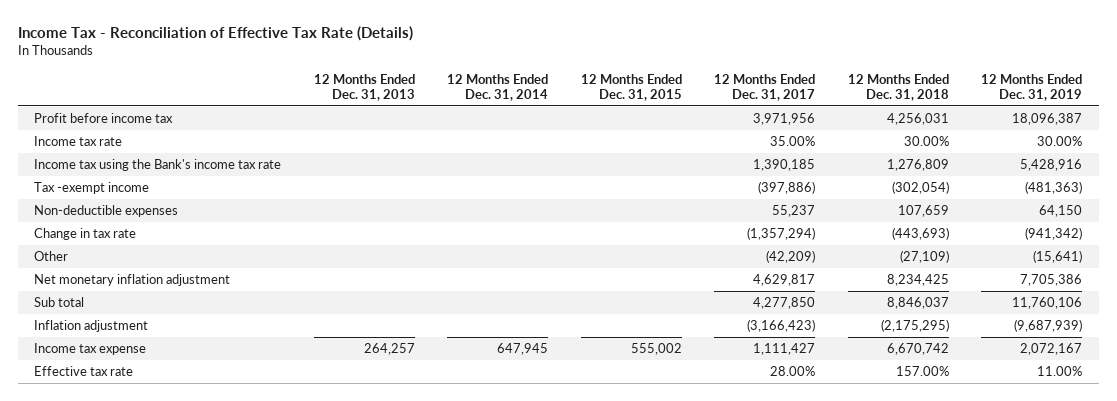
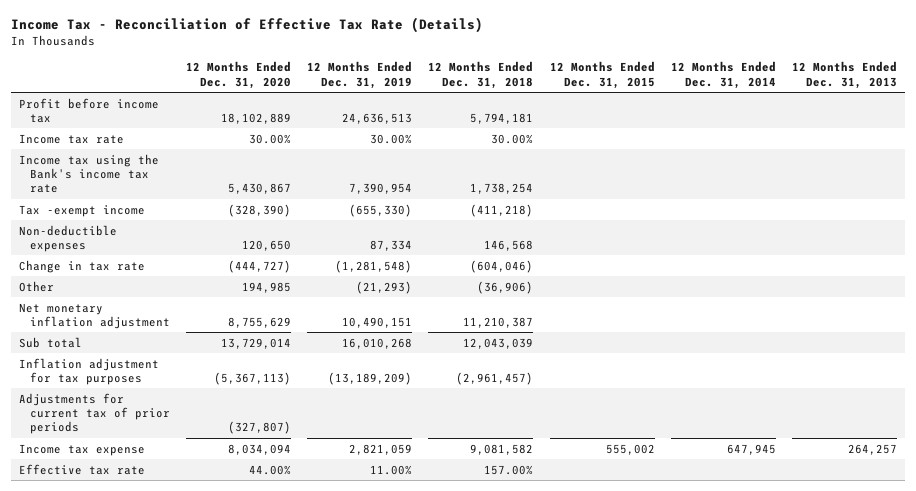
[714,73,816,101] 12 Months Ended Dec. 31, 2017 -> none
none -> [185,61,291,89] 12 Months Ended Dec. 31, 2020
[886,113,949,126] 4,256,031 -> [470,113,534,125] 5,794,181
[1012,113,1083,126] 18,096,387 -> [342,113,413,125] 24,636,513
[886,159,949,172] 1,276,809 -> [470,183,534,195] 1,738,254
[1020,159,1083,172] 5,428,916 -> [349,183,413,195] 7,390,954
[891,181,949,195] (302,054) -> [470,203,534,217] (411,218)
[1025,181,1083,195] (481,363) -> [349,203,413,217] (655,330)
[897,205,949,218] 107,659 -> [484,240,534,252] 146,568
[1039,205,1083,218] 64,150 -> [370,240,413,252] 87,334
[891,227,949,241] (443,693) -> [470,259,534,273] (604,046)
[1025,227,1083,241] (941,342) -> [335,259,413,273] (1,281,548)
[899,250,949,264] (27,109) -> [477,280,534,294] (36,906)
[1033,250,1083,264] (15,641) -> [356,280,413,294] (21,293)
[886,274,949,287] 8,234,425 -> [463,317,534,329] 11,210,387
[1020,274,1083,287] 7,705,386 -> [342,317,413,329] 10,490,151
[886,297,949,310] 8,846,037 -> [463,337,534,349] 12,043,039
[1012,297,1083,310] 11,760,106 -> [342,337,413,349] 16,010,268
[34,320,149,333] Inflation adjustment -> [19,357,160,386] Inflation adjustment for tax purposes
[880,319,949,333] (2,175,295) -> [456,372,534,386] (2,961,457)
[1014,319,1083,333] (9,687,939) -> [328,372,413,386] (13,189,209)
none -> [19,392,170,435] Adjustments for current tax of prior periods
[886,343,949,356] 6,670,742 -> [470,443,534,455] 9,081,582
[1020,343,1083,356] 2,072,167 -> [349,443,413,455] 2,821,059

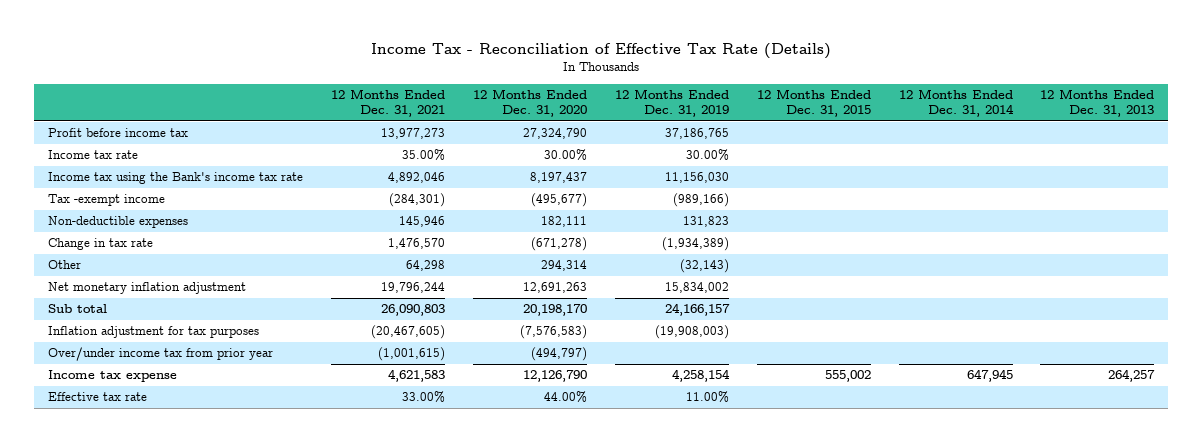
[428,61,534,89] 12 Months Ended Dec. 31, 2018 -> none
none -> [331,89,446,118] 12 Months Ended Dec. 31, 2021
[220,113,291,125] 18,102,889 -> [522,128,587,140] 27,324,790
[342,113,413,125] 24,636,513 -> [664,128,729,140] 37,186,765
[19,392,170,435] Adjustments for current tax of prior periods -> none
[227,183,291,195] 5,430,867 -> [529,172,587,184] 8,197,437
[349,183,413,195] 7,390,954 -> [664,172,729,184] 11,156,030
[227,203,291,217] (328,390) -> [530,193,587,208] (495,677)
[349,203,413,217] (655,330) -> [672,193,729,208] (989,166)
[241,240,291,252] 120,650 -> [540,216,587,228] 182,111
[370,240,413,252] 87,334 -> [682,216,729,228] 131,823
[227,259,291,273] (444,727) -> [530,237,587,252] (671,278)
[335,259,413,273] (1,281,548) -> [661,237,729,252] (1,934,389)
[241,281,291,293] 194,985 -> [540,260,587,272] 294,314
[356,280,413,294] (21,293) -> [679,259,729,274] (32,143)
[227,317,291,329] 8,755,629 -> [522,282,587,294] 12,691,263
[342,317,413,329] 10,490,151 -> [664,282,729,294] 15,834,002
[220,337,291,349] 13,729,014 -> [522,304,587,317] 20,198,170
[342,337,413,349] 16,010,268 -> [664,303,730,317] 24,166,157
[213,372,291,386] (5,367,113) -> [519,325,587,340] (7,576,583)
[328,372,413,386] (13,189,209) -> [654,325,729,340] (19,908,003)
none -> [48,347,274,362] Over/under income tax from prior year
[227,443,291,455] 8,034,094 -> [522,370,587,383] 12,126,790
[349,443,413,455] 2,821,059 -> [671,369,730,383] 4,258,154

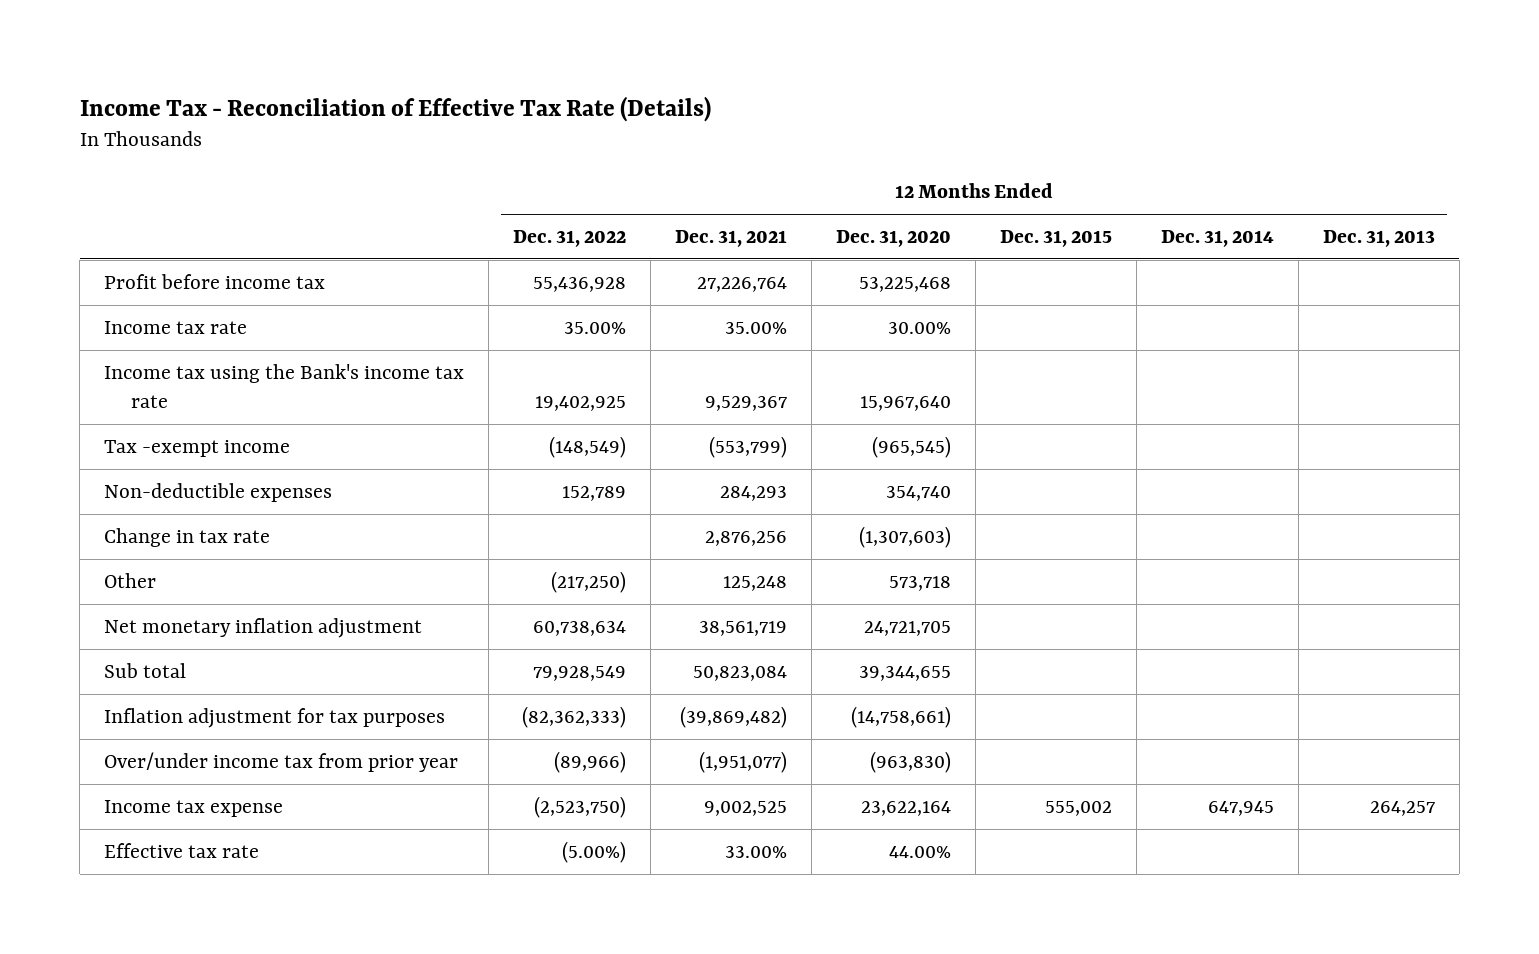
[614,89,729,118] 12 Months Ended Dec. 31, 2019 -> none
none -> [513,230,627,248] Dec. 31, 2022
[381,128,446,140] 13,977,273 -> [697,276,788,292] 27,226,764
[522,128,587,140] 27,324,790 -> [859,276,952,292] 53,225,468
[388,172,446,184] 4,892,046 -> [705,395,788,411] 9,529,367
[529,172,587,184] 8,197,437 -> [860,395,952,411] 15,967,640
[389,193,446,208] (284,301) -> [709,435,788,458] (553,799)
[530,193,587,208] (495,677) -> [872,435,952,458] (965,545)
[399,216,446,228] 145,946 -> [720,485,788,501] 284,293
[540,216,587,228] 182,111 -> [886,485,952,501] 354,740
[388,238,446,250] 1,476,570 -> [705,530,788,546] 2,876,256
[530,237,587,252] (671,278) -> [859,525,952,548] (1,307,603)
[406,260,446,272] 64,298 -> [723,575,788,591] 125,248
[540,260,587,272] 294,314 -> [889,575,952,591] 573,718
[381,282,446,294] 19,796,244 -> [699,620,788,636] 38,561,719
[522,282,587,294] 12,691,263 -> [864,620,952,636] 24,721,705
[381,304,446,317] 26,090,803 -> [693,665,788,681] 50,823,084
[522,304,587,317] 20,198,170 -> [859,665,952,681] 39,344,655
[371,325,446,340] (20,467,605) -> [680,705,788,728] (39,869,482)
[519,325,587,340] (7,576,583) -> [851,705,952,728] (14,758,661)
[378,347,446,362] (1,001,615) -> [699,750,788,773] (1,951,077)
[530,347,587,362] (494,797) -> [870,750,952,773] (963,830)
[388,369,446,383] 4,621,583 -> [704,800,788,816] 9,002,525
[522,370,587,383] 12,126,790 -> [861,800,952,816] 23,622,164

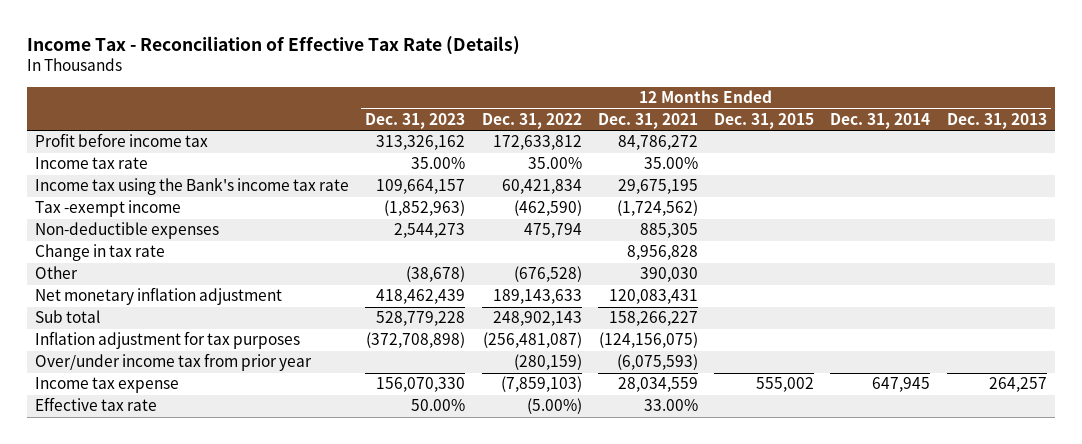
[836,230,952,248] Dec. 31, 2020 -> none
none -> [365,112,466,129] Dec. 31, 2023
[533,276,627,292] 55,436,928 -> [492,135,582,151] 172,633,812
[697,276,788,292] 27,226,764 -> [617,135,698,151] 84,786,272
[535,395,627,411] 19,402,925 -> [501,179,582,195] 60,421,834
[705,395,788,411] 9,529,367 -> [617,179,698,195] 29,675,195
[549,435,627,458] (148,549) -> [513,200,582,217] (462,590)
[709,435,788,458] (553,799) -> [616,200,698,217] (1,724,562)
[562,485,627,501] 152,789 -> [523,223,582,239] 475,794
[720,485,788,501] 284,293 -> [639,223,698,239] 885,305
[705,530,788,546] 2,876,256 -> [626,245,698,261] 8,956,828
[551,570,627,593] (217,250) -> [513,266,582,283] (676,528)
[723,575,788,591] 125,248 -> [639,267,698,283] 390,030
[533,620,627,636] 60,738,634 -> [492,289,582,305] 189,143,633
[699,620,788,636] 38,561,719 -> [608,289,698,305] 120,083,431
[533,665,627,681] 79,928,549 -> [492,311,582,327] 248,902,143
[693,665,788,681] 50,823,084 -> [608,311,698,327] 158,266,227
[522,705,627,728] (82,362,333) -> [482,332,582,349] (256,481,087)
[680,705,788,728] (39,869,482) -> [598,332,698,349] (124,156,075)
[554,750,627,773] (89,966) -> [513,354,582,371] (280,159)
[699,750,788,773] (1,951,077) -> [616,354,698,371] (6,075,593)
[534,795,627,818] (2,523,750) -> [500,376,582,393] (7,859,103)
[704,800,788,816] 9,002,525 -> [617,377,698,393] 28,034,559

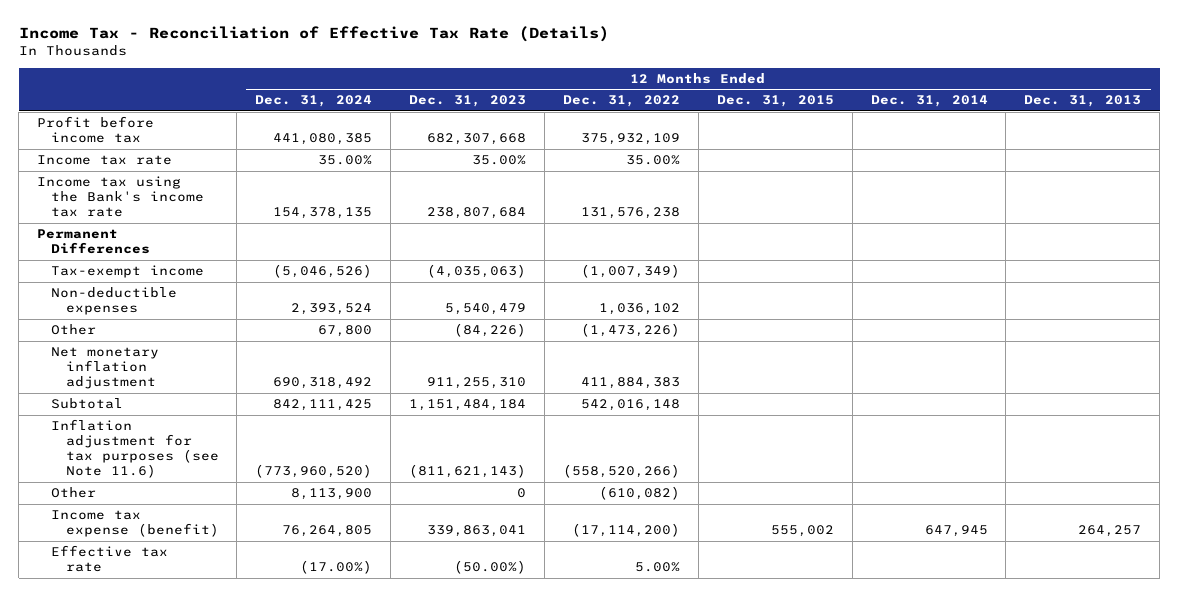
[597,112,698,129] Dec. 31, 2021 -> none
none -> [255,95,373,108] Dec. 31, 2024
[376,135,466,151] 313,326,162 -> [427,133,527,146] 682,307,668
[492,135,582,151] 172,633,812 -> [580,133,680,146] 375,932,109
[35,244,166,262] Change in tax rate -> none
[35,310,101,324] Sub total -> none
[35,353,313,372] Over/under income tax from prior year -> none
[376,179,466,195] 109,664,157 -> [427,207,527,220] 238,807,684
[501,179,582,195] 60,421,834 -> [580,207,680,220] 131,576,238
none -> [36,229,151,255] Permanent Differences
[35,200,182,218] Tax -exempt income -> [51,265,205,279] Tax-exempt income
[384,200,466,217] (1,852,963) -> [427,264,527,279] (4,035,063)
[513,200,582,217] (462,590) -> [580,264,680,279] (1,007,349)
[394,223,466,239] 2,544,273 -> [445,303,527,316] 5,540,479
[523,223,582,239] 475,794 -> [598,303,680,316] 1,036,102
[406,266,466,283] (38,678) -> [454,323,527,338] (84,226)
[513,266,582,283] (676,528) -> [580,323,680,338] (1,473,226)
[376,289,466,305] 418,462,439 -> [427,377,527,390] 911,255,310
[492,289,582,305] 189,143,633 -> [580,377,680,390] 411,884,383
none -> [51,398,124,410] Subtotal
[35,331,301,350] Inflation adjustment for tax purposes -> [51,419,219,479] Inflation adjustment for tax purposes (see Note 11.6)
[366,332,466,349] (372,708,898) -> [409,464,527,479] (811,621,143)
[482,332,582,349] (256,481,087) -> [562,464,680,479] (558,520,266)
none -> [51,487,97,499] Other
[35,377,180,394] Income tax expense -> [51,510,219,538] Income tax expense (benefit)
[376,377,466,393] 156,070,330 -> [427,525,527,538] 339,863,041
[500,376,582,393] (7,859,103) -> [571,523,680,538] (17,114,200)
[411,399,466,412] 50.00% -> [454,560,527,575] (50.00%)
[526,398,582,415] (5.00%) -> [634,562,680,573] 5.00%

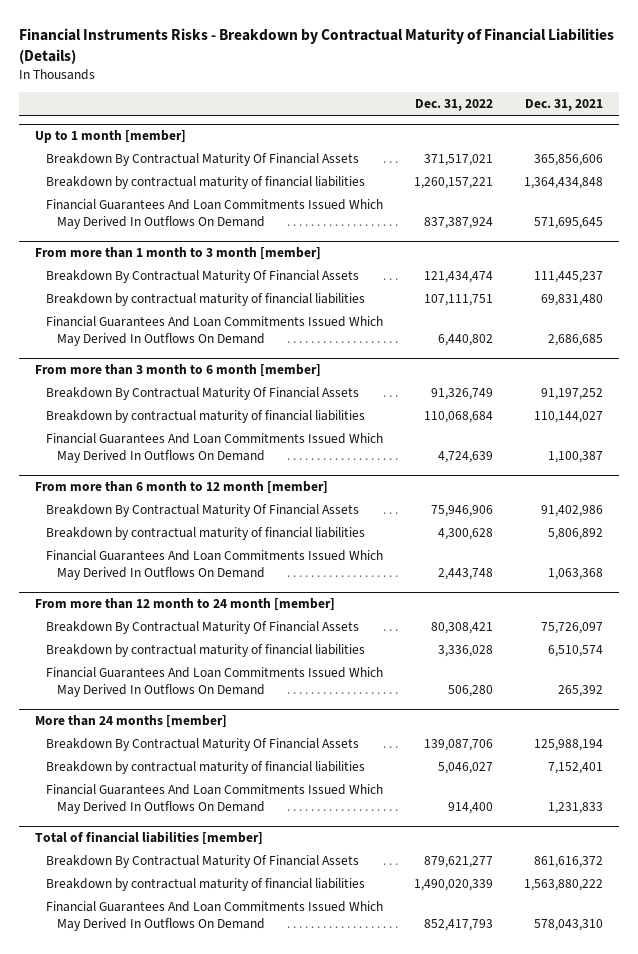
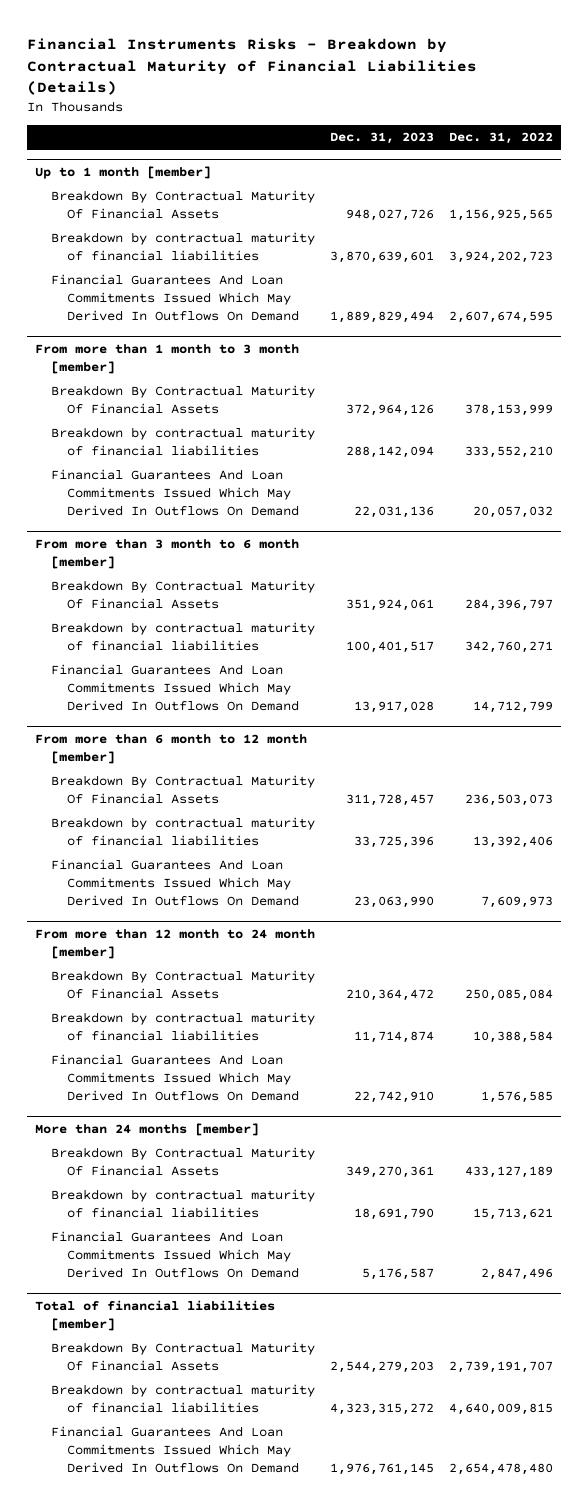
[525,99,604,112] Dec. 31, 2021 -> none
none -> [330,132,435,145] Dec. 31, 2023
[423,153,493,166] 371,517,021 -> [449,209,554,222] 1,156,925,565
[413,176,493,189] 1,260,157,221 -> [449,251,554,264] 3,924,202,723
[423,216,493,229] 837,387,924 -> [449,310,554,323] 2,607,674,595
[423,270,493,283] 121,434,474 -> [465,404,554,417] 378,153,999
[423,293,493,306] 107,111,751 -> [465,446,554,459] 333,552,210
[437,333,493,346] 6,440,802 -> [473,505,554,518] 20,057,032
[430,387,493,400] 91,326,749 -> [465,599,554,612] 284,396,797
[423,410,493,423] 110,068,684 -> [465,641,554,654] 342,760,271
[437,450,493,463] 4,724,639 -> [473,700,554,713] 14,712,799
[430,504,493,517] 75,946,906 -> [465,794,554,807] 236,503,073
[437,527,493,540] 4,300,628 -> [473,836,554,849] 13,392,406
[437,567,493,580] 2,443,748 -> [481,895,554,908] 7,609,973
[430,621,493,634] 80,308,421 -> [465,989,554,1002] 250,085,084
[437,644,493,657] 3,336,028 -> [473,1031,554,1044] 10,388,584
[447,684,493,697] 506,280 -> [481,1090,554,1103] 1,576,585
[423,738,493,751] 139,087,706 -> [465,1166,554,1179] 433,127,189
[437,761,493,774] 5,046,027 -> [473,1208,554,1221] 15,713,621
[447,801,493,814] 914,400 -> [481,1267,554,1280] 2,847,496
[423,855,493,868] 879,621,277 -> [449,1361,554,1374] 2,739,191,707
[413,878,493,891] 1,490,020,339 -> [449,1403,554,1416] 4,640,009,815
[423,918,493,931] 852,417,793 -> [449,1462,554,1475] 2,654,478,480

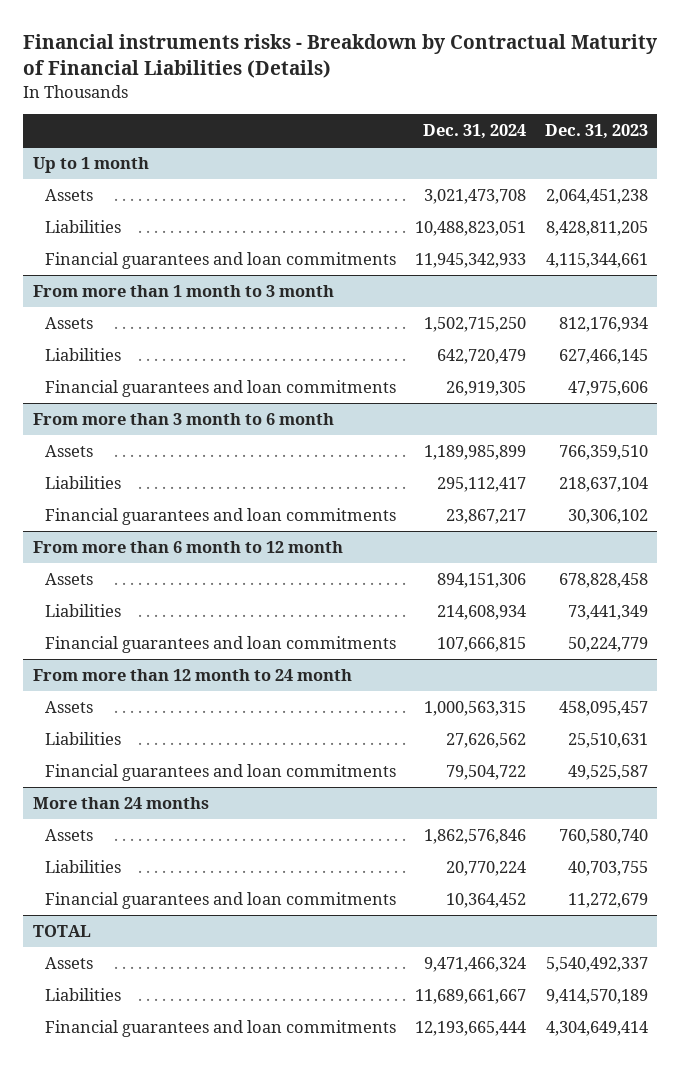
[27,37,478,96] Financial Instruments Risks - Breakdown by Contractual Maturity of Financial Liabilities (Details) -> [23,34,658,79] Financial instruments risks - Breakdown by Contractual Maturity of Financial Liabilities (Details)
[449,132,554,145] Dec. 31, 2022 -> none
none -> [423,124,527,140] Dec. 31, 2024
[50,190,315,220] Breakdown By Contractual Maturity Of Financial Assets -> none
[50,232,315,262] Breakdown by contractual maturity of financial liabilities -> none
[50,385,315,415] Breakdown By Contractual Maturity Of Financial Assets -> none
[50,427,315,457] Breakdown by contractual maturity of financial liabilities -> none
[50,580,315,610] Breakdown By Contractual Maturity Of Financial Assets -> none
[50,622,315,652] Breakdown by contractual maturity of financial liabilities -> none
[50,775,315,805] Breakdown By Contractual Maturity Of Financial Assets -> none
[50,817,315,847] Breakdown by contractual maturity of financial liabilities -> none
[50,970,315,1000] Breakdown By Contractual Maturity Of Financial Assets -> none
[50,1012,315,1042] Breakdown by contractual maturity of financial liabilities -> none
[50,1147,315,1177] Breakdown By Contractual Maturity Of Financial Assets -> none
[50,1189,315,1219] Breakdown by contractual maturity of financial liabilities -> none
[50,1342,315,1372] Breakdown By Contractual Maturity Of Financial Assets -> none
[50,1384,315,1414] Breakdown by contractual maturity of financial liabilities -> none
[34,166,211,180] Up to 1 month [member] -> [32,157,149,174] Up to 1 month
none -> [45,189,94,202] Assets
none -> [45,220,122,234] Liabilities
[50,274,299,321] Financial Guarantees And Loan Commitments Issued Which May Derived In Outflows On Demand -> [45,252,397,270] Financial guarantees and loan commitments
[330,310,435,323] 1,889,829,494 -> [545,253,648,269] 4,115,344,661
[34,344,299,374] From more than 1 month to 3 month [member] -> [32,285,334,298] From more than 1 month to 3 month
none -> [45,317,94,330] Assets
none -> [45,348,122,362] Liabilities
[50,469,299,516] Financial Guarantees And Loan Commitments Issued Which May Derived In Outflows On Demand -> [45,380,397,398] Financial guarantees and loan commitments
[354,505,435,518] 22,031,136 -> [567,381,648,397] 47,975,606
[34,539,299,569] From more than 3 month to 6 month [member] -> [32,413,334,426] From more than 3 month to 6 month
none -> [45,445,94,458] Assets
none -> [45,476,122,490] Liabilities
[50,664,299,711] Financial Guarantees And Loan Commitments Issued Which May Derived In Outflows On Demand -> [45,508,397,526] Financial guarantees and loan commitments
[354,700,435,713] 13,917,028 -> [567,509,648,525] 30,306,102
[34,734,307,764] From more than 6 month to 12 month [member] -> [32,541,343,554] From more than 6 month to 12 month
none -> [45,573,94,586] Assets
none -> [45,604,122,618] Liabilities
[50,859,299,906] Financial Guarantees And Loan Commitments Issued Which May Derived In Outflows On Demand -> [45,636,397,654] Financial guarantees and loan commitments
[354,895,435,908] 23,063,990 -> [567,637,648,653] 50,224,779
[34,929,315,959] From more than 12 month to 24 month [member] -> [32,669,352,682] From more than 12 month to 24 month
none -> [45,701,94,714] Assets
none -> [45,732,122,746] Liabilities
[50,1054,299,1101] Financial Guarantees And Loan Commitments Issued Which May Derived In Outflows On Demand -> [45,764,397,782] Financial guarantees and loan commitments
[354,1090,435,1103] 22,742,910 -> [567,765,648,781] 49,525,587
[34,1123,259,1137] More than 24 months [member] -> [32,797,209,810] More than 24 months
none -> [45,829,94,842] Assets
none -> [45,860,122,874] Liabilities
[50,1231,299,1278] Financial Guarantees And Loan Commitments Issued Which May Derived In Outflows On Demand -> [45,892,397,910] Financial guarantees and loan commitments
[362,1267,435,1280] 5,176,587 -> [567,893,648,909] 11,272,679
[34,1300,275,1331] Total of financial liabilities [member] -> [32,925,91,938] TOTAL
none -> [45,957,94,970] Assets
none -> [45,988,122,1002] Liabilities
[50,1426,299,1473] Financial Guarantees And Loan Commitments Issued Which May Derived In Outflows On Demand -> [45,1020,397,1038] Financial guarantees and loan commitments
[330,1462,435,1475] 1,976,761,145 -> [545,1021,648,1037] 4,304,649,414

